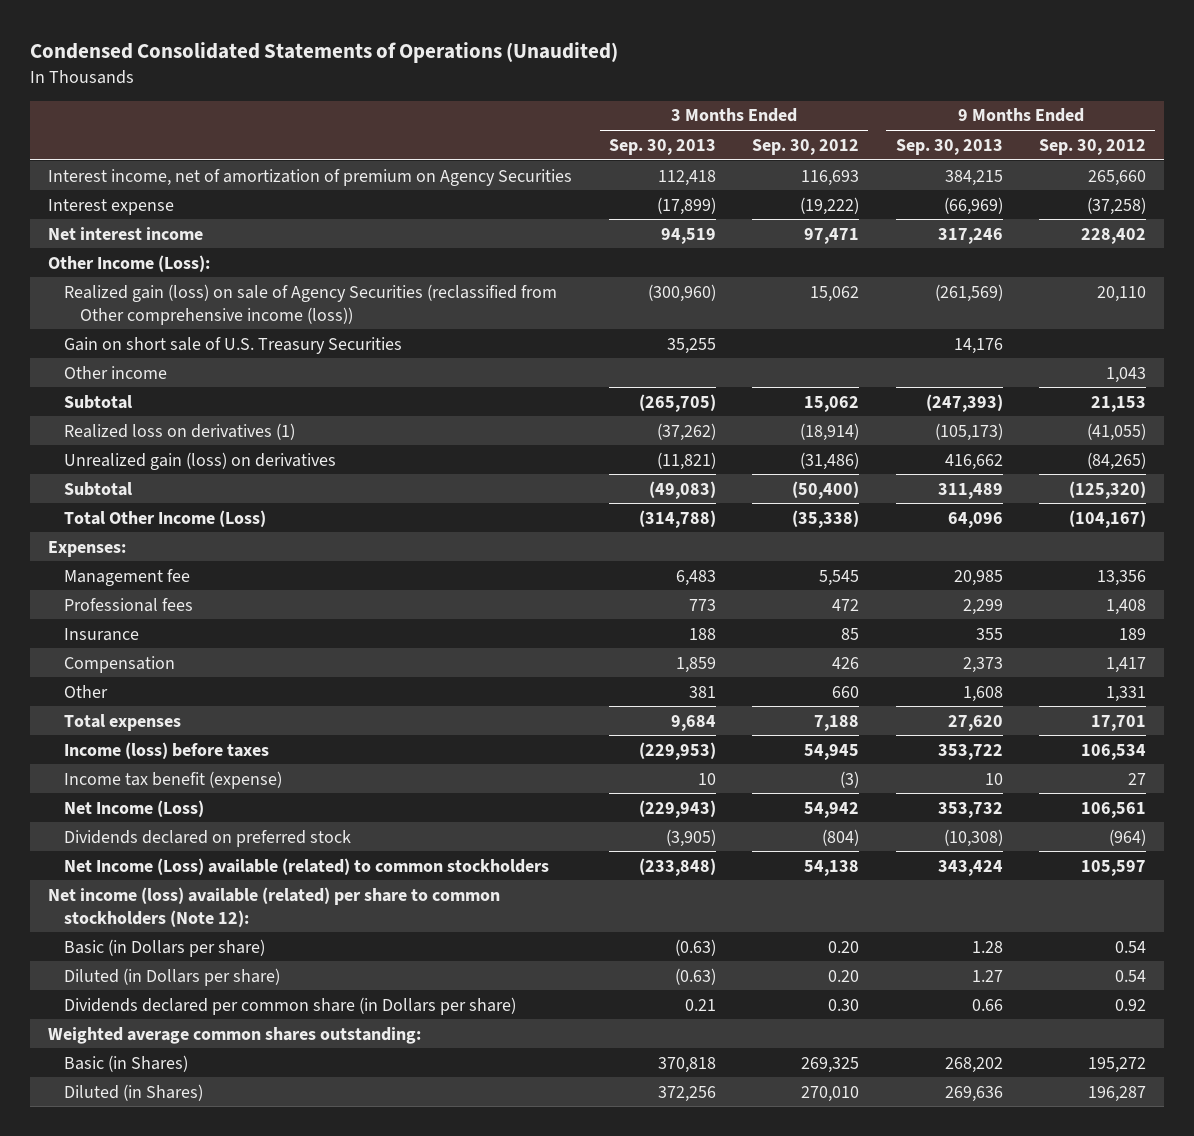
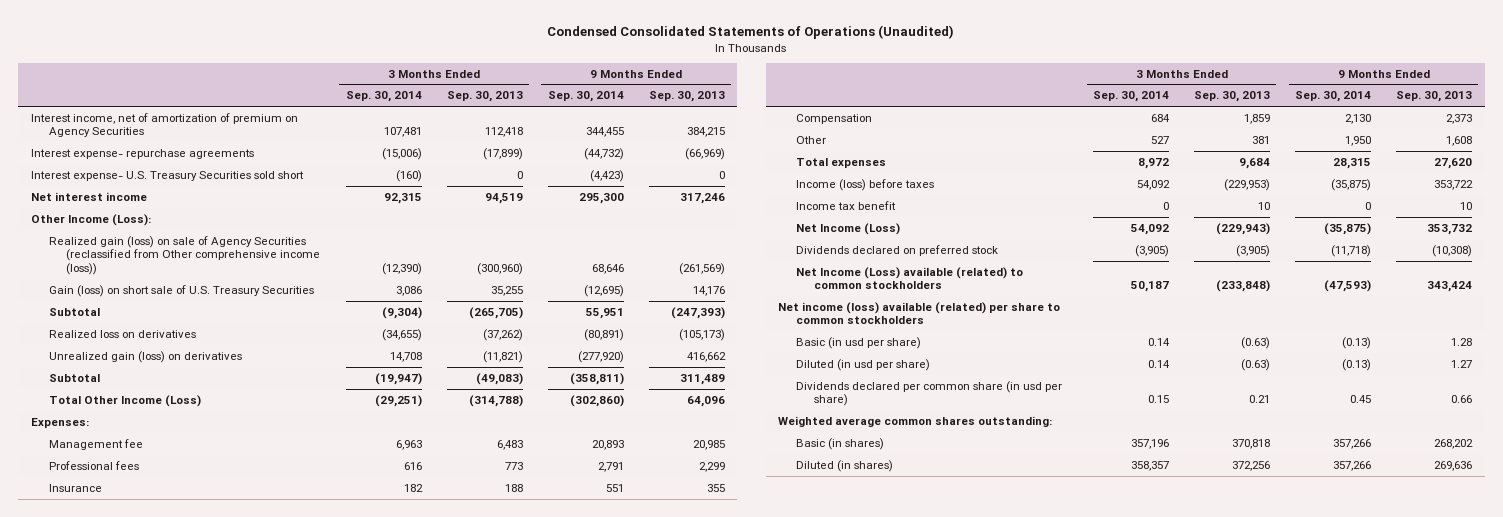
[752,138,860,155] Sep. 30, 2012 -> none
[1038,138,1146,155] Sep. 30, 2012 -> none
none -> [345,91,422,103] Sep. 30, 2014
none -> [547,91,624,103] Sep. 30, 2014
[48,198,175,215] Interest expense -> [30,148,254,159] Interest expense- repurchase agreements
none -> [30,170,304,181] Interest expense- U.S. Treasury Securities sold short
[64,365,168,379] Other income -> none
[64,336,403,354] Gain on short sale of U.S. Treasury Securities -> [48,284,314,297] Gain (loss) on short sale of U.S. Treasury Securities
[64,422,296,440] Realized loss on derivatives (1) -> [48,329,196,338] Realized loss on derivatives
[64,770,283,789] Income tax benefit (expense) -> [796,200,897,210] Income tax benefit
[48,886,501,927] Net income (loss) available (related) per share to common stockholders (Note 12): -> [778,301,1061,325] Net income (loss) available (related) per share to common stockholders
[64,938,266,957] Basic (in Dollars per share) -> [796,336,922,349] Basic (in usd per share)
[64,967,281,986] Diluted (in Dollars per share) -> [796,358,931,371] Diluted (in usd per share)
[64,996,517,1015] Dividends declared per common share (in Dollars per share) -> [796,380,1063,407] Dividends declared per common share (in usd per share)
[64,1054,189,1072] Basic (in Shares) -> [796,437,885,450] Basic (in shares)
[64,1083,204,1101] Diluted (in Shares) -> [796,459,894,472] Diluted (in shares)

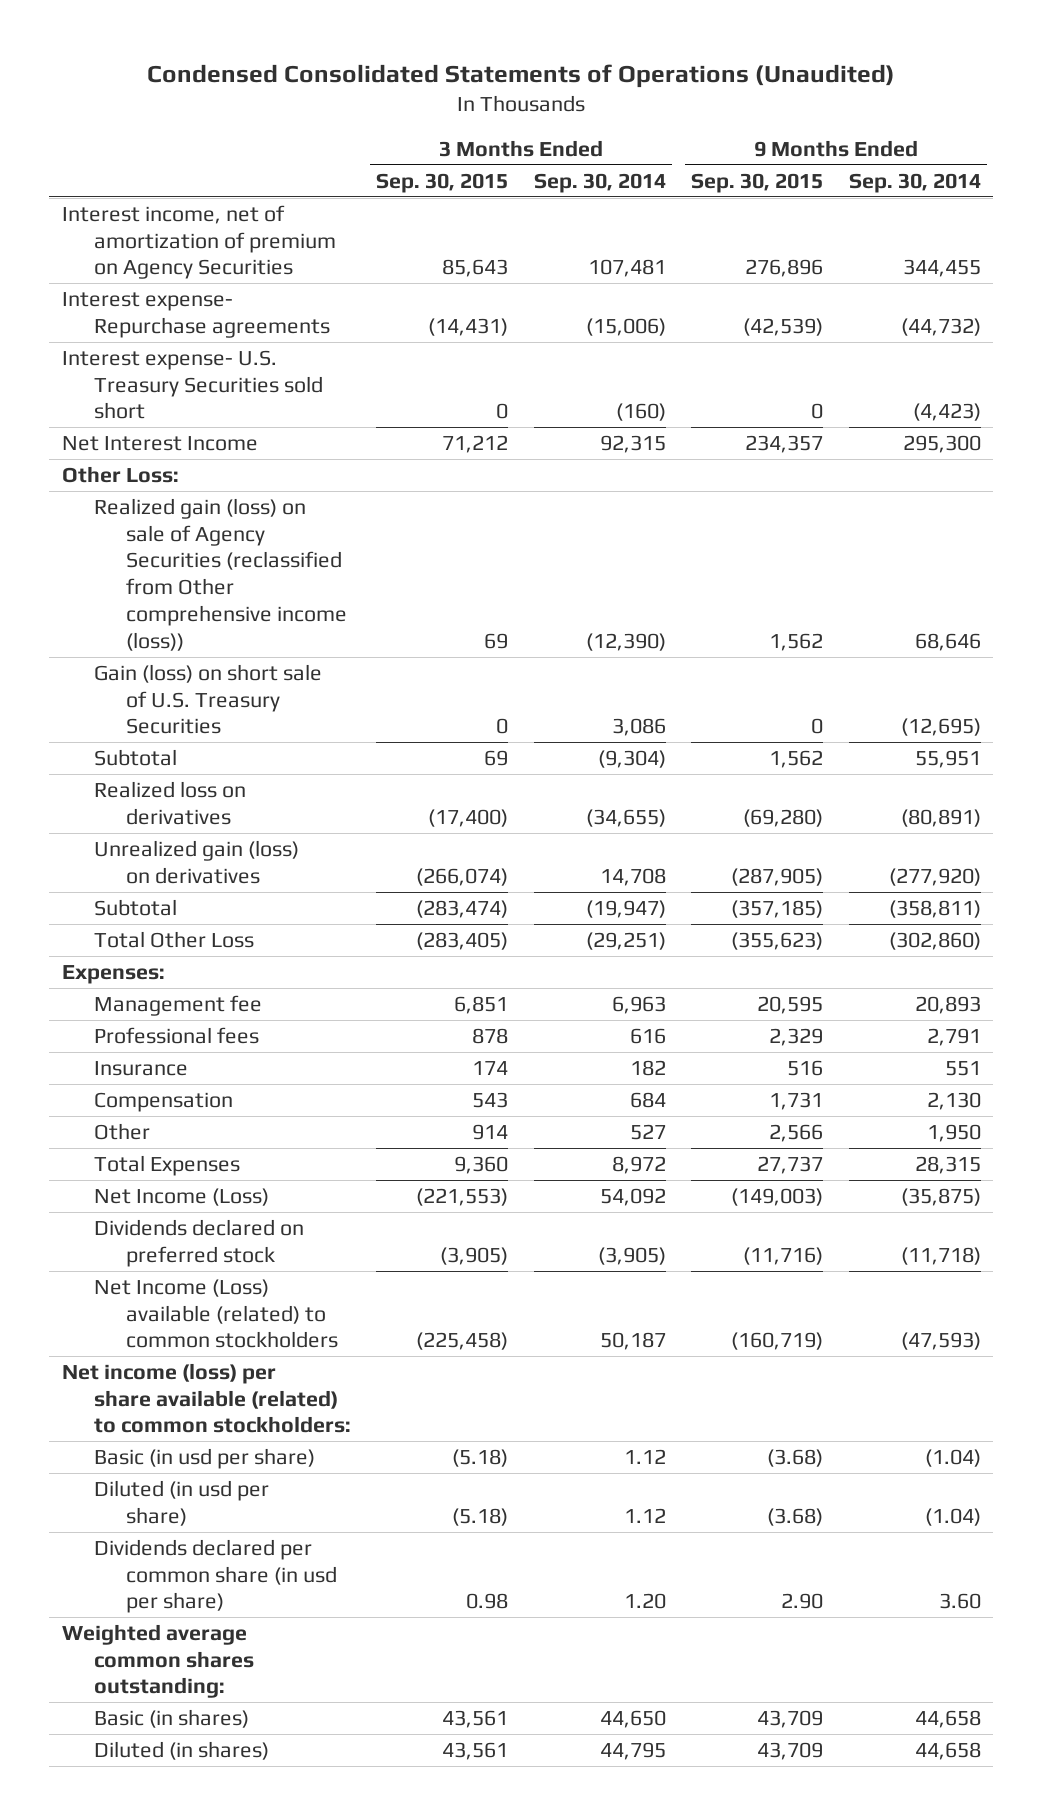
[446,91,523,103] Sep. 30, 2013 -> none
[648,91,725,103] Sep. 30, 2013 -> none
none -> [376,172,509,193] Sep. 30, 2015
none -> [691,172,824,193] Sep. 30, 2015
[30,148,254,159] Interest expense- repurchase agreements -> [61,291,330,338] Interest expense- Repurchase agreements
[30,191,147,201] Net interest income -> [61,435,258,451] Net Interest Income
[30,213,151,226] Other Income (Loss): -> [61,465,179,483] Other Loss:
[48,394,201,407] Total Other Income (Loss) -> [93,930,254,948] Total Other Loss
[796,178,935,191] Income (loss) before taxes -> none
[796,200,897,210] Income tax benefit -> none
[796,157,887,168] Total expenses -> [93,1154,240,1176] Total Expenses
[778,301,1061,325] Net income (loss) available (related) per share to common stockholders -> [61,1362,351,1434] Net income (loss) per share available (related) to common stockholders:
[1148,337,1171,346] 0.14 -> [623,1448,666,1464] 1.12
[1342,336,1372,349] (0.13) -> [924,1448,981,1467] (1.04)
[1148,359,1171,368] 0.14 -> [623,1507,666,1523] 1.12
[1342,358,1372,371] (0.13) -> [924,1507,981,1526] (1.04)
[1148,395,1170,404] 0.15 -> [623,1593,666,1610] 1.20
[1350,395,1372,404] 0.45 -> [938,1593,981,1610] 3.60
[1131,438,1170,449] 357,196 -> [599,1709,666,1728] 44,650
[1333,438,1372,449] 357,266 -> [914,1709,981,1728] 44,658
[1131,460,1170,471] 358,357 -> [599,1741,666,1760] 44,795
[1333,460,1372,471] 357,266 -> [914,1741,981,1760] 44,658

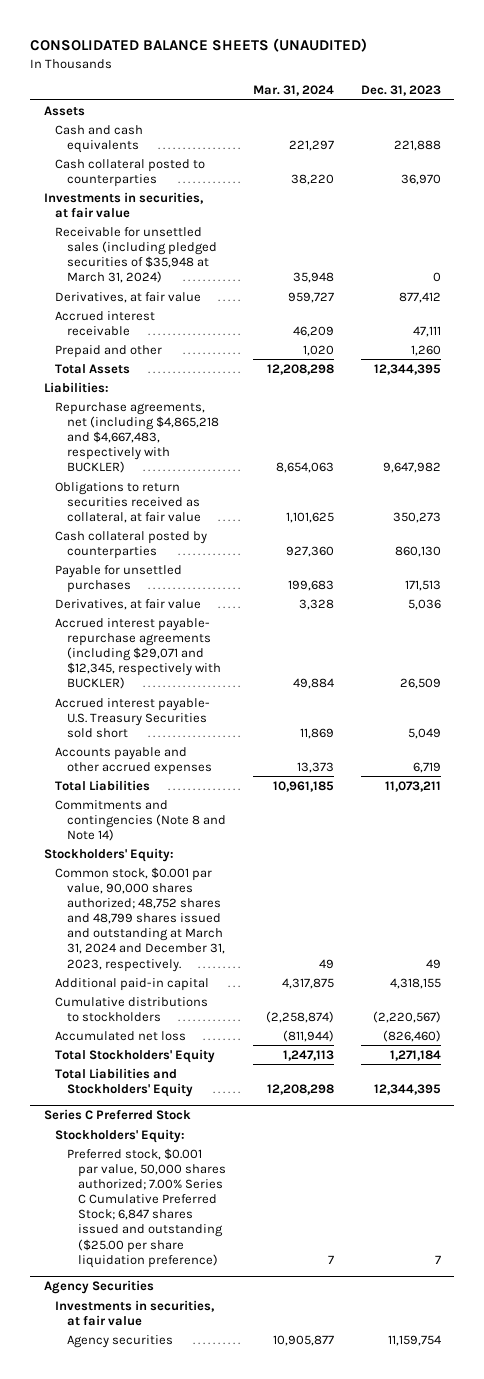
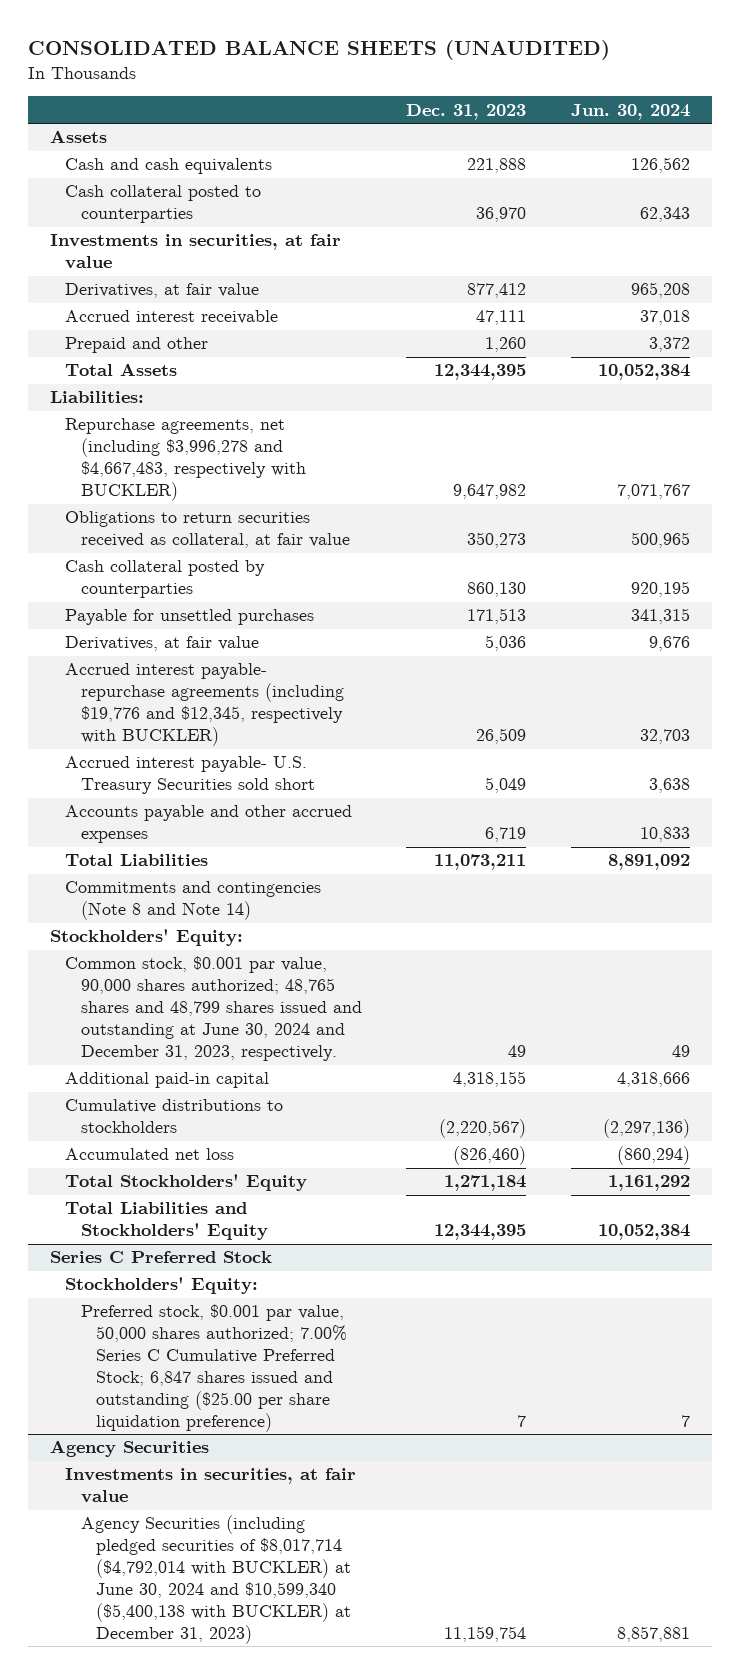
[253,85,335,97] Mar. 31, 2024 -> none
none -> [570,103,690,120] Jun. 30, 2024
[55,226,217,284] Receivable for unsettled sales (including pledged securities of $35,948 at March 31, 2024) -> none
[55,401,219,474] Repurchase agreements, net (including $4,865,218 and $4,667,483, respectively with BUCKLER) -> [65,418,306,502] Repurchase agreements, net (including $3,996,278 and $4,667,483, respectively with BUCKLER)
[55,617,221,690] Accrued interest payable- repurchase agreements (including $29,071 and $12,345, respectively with BUCKLER) -> [65,663,344,747] Accrued interest payable- repurchase agreements (including $19,776 and $12,345, respectively with BUCKLER)
[55,866,225,972] Common stock, $0.001 par value, 90,000 shares authorized; 48,752 shares and 48,799 shares issued and outstanding at March 31, 2024 and December 31, 2023, respectively. -> [65,956,362,1062] Common stock, $0.001 par value, 90,000 shares authorized; 48,765 shares and 48,799 shares issued and outstanding at June 30, 2024 and December 31, 2023, respectively.
[66,1334,173,1348] Agency securities -> [80,1515,351,1645] Agency Securities (including pledged securities of $8,017,714 ($4,792,014 with BUCKLER) at June 30, 2024 and $10,599,340 ($5,400,138 with BUCKLER) at December 31, 2023)

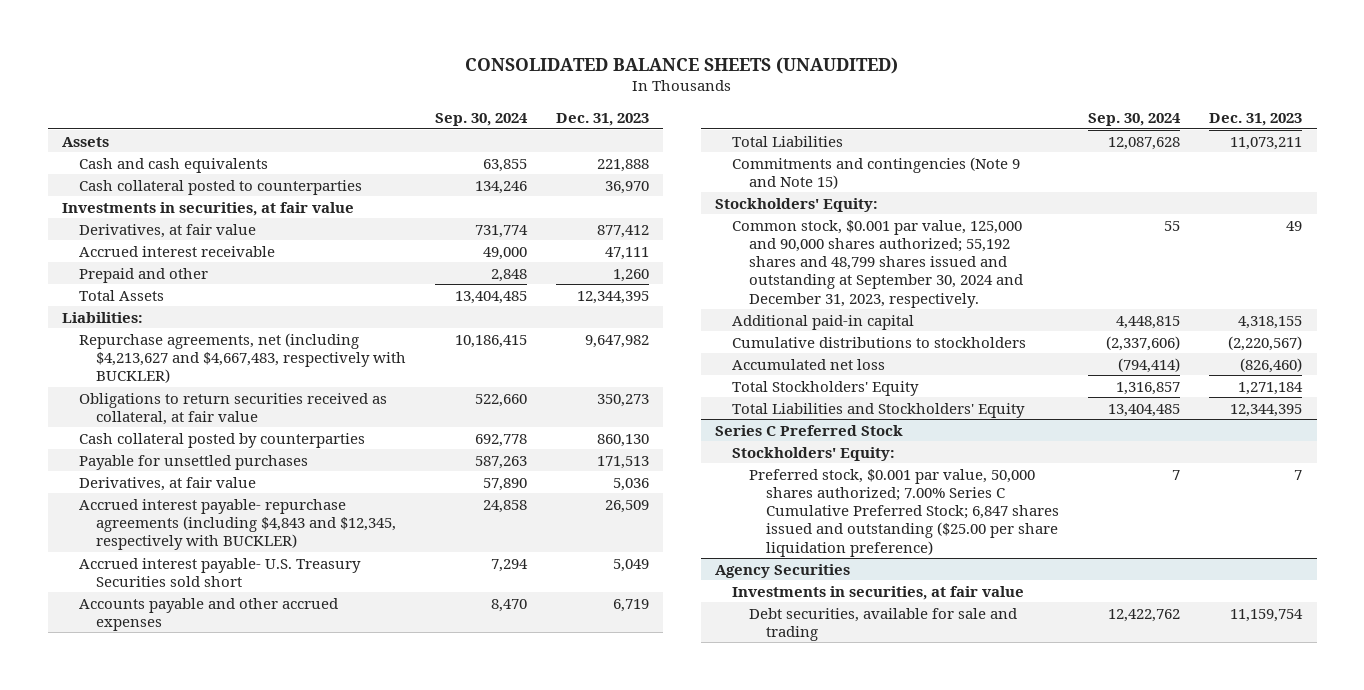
[570,103,690,120] Jun. 30, 2024 -> none
none -> [434,113,528,127] Sep. 30, 2024
[65,418,306,502] Repurchase agreements, net (including $3,996,278 and $4,667,483, respectively with BUCKLER) -> [78,332,406,384] Repurchase agreements, net (including $4,213,627 and $4,667,483, respectively with BUCKLER)
[65,663,344,747] Accrued interest payable- repurchase agreements (including $19,776 and $12,345, respectively with BUCKLER) -> [78,498,396,551] Accrued interest payable- repurchase agreements (including $4,843 and $12,345, respectively with BUCKLER)
[65,881,322,921] Commitments and contingencies (Note 8 and Note 14) -> [732,156,1021,189] Commitments and contingencies (Note 9 and Note 15)
[65,956,362,1062] Common stock, $0.001 par value, 90,000 shares authorized; 48,765 shares and 48,799 shares issued and outstanding at June 30, 2024 and December 31, 2023, respectively. -> [732,219,1024,308] Common stock, $0.001 par value, 125,000 and 90,000 shares authorized; 55,192 shares and 48,799 shares issued and outstanding at September 30, 2024 and December 31, 2023, respectively.
[80,1515,351,1645] Agency Securities (including pledged securities of $8,017,714 ($4,792,014 with BUCKLER) at June 30, 2024 and $10,599,340 ($5,400,138 with BUCKLER) at December 31, 2023) -> [749,607,1018,641] Debt securities, available for sale and trading

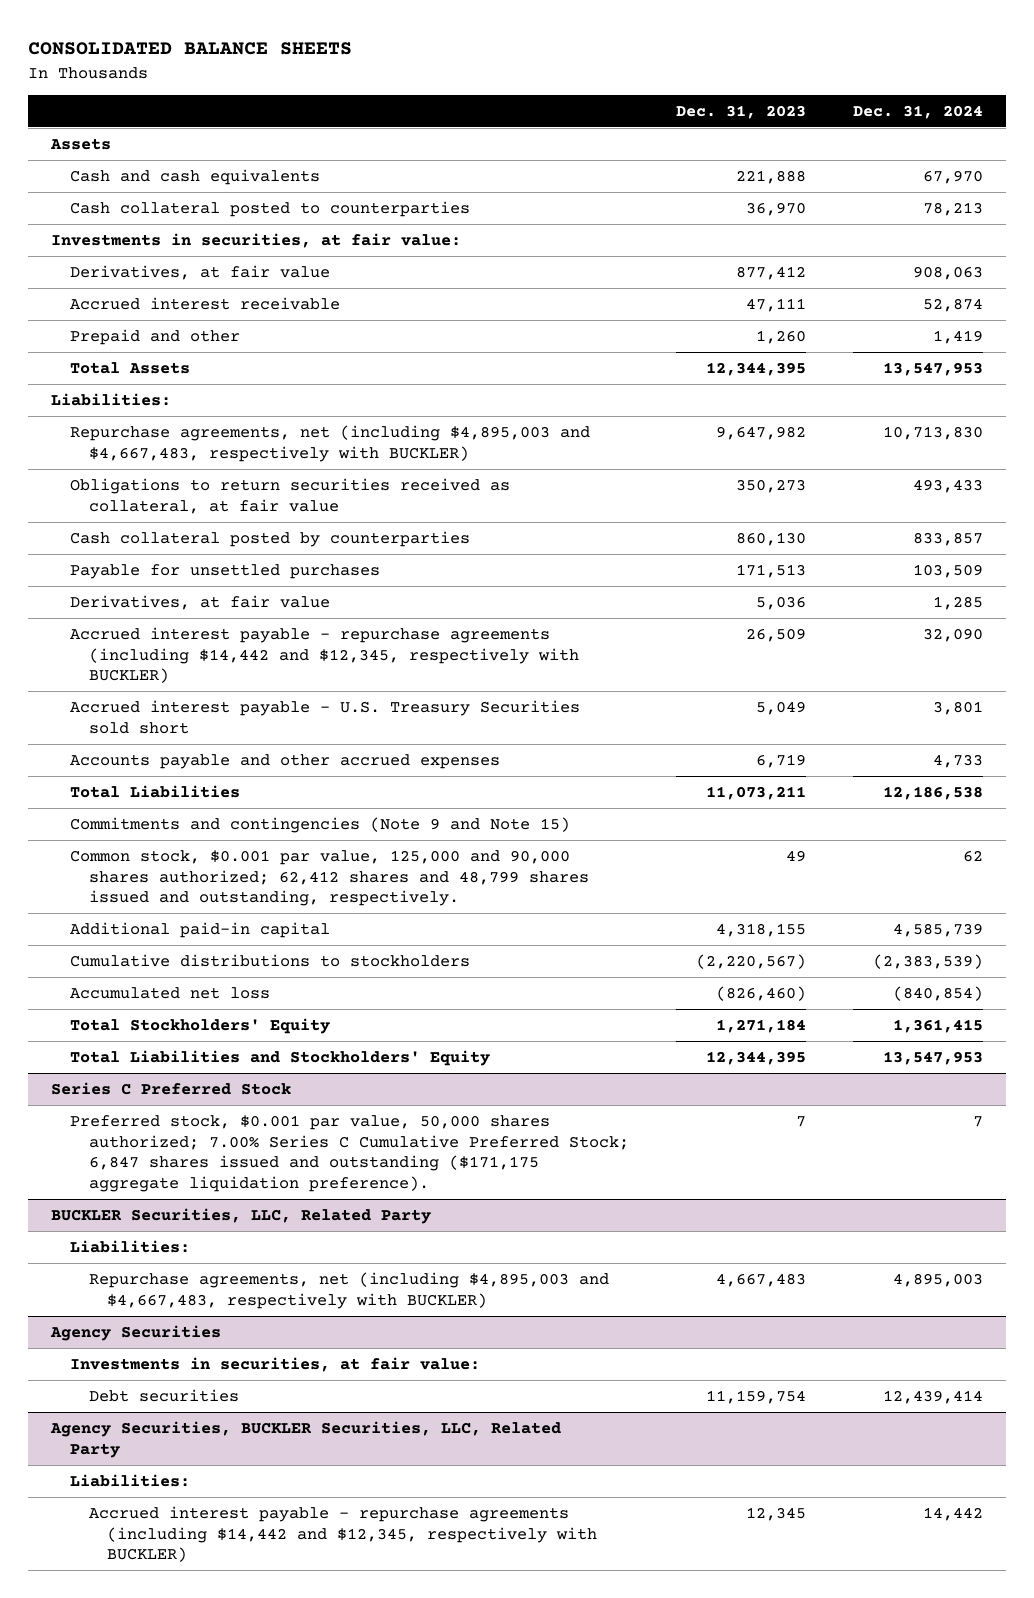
[465,57,899,75] CONSOLIDATED BALANCE SHEETS (UNAUDITED) -> [27,42,352,56] CONSOLIDATED BALANCE SHEETS
[434,113,528,127] Sep. 30, 2024 -> none
none -> [852,104,983,119] Dec. 31, 2024
[62,201,355,216] Investments in securities, at fair value -> [51,232,462,248] Investments in securities, at fair value:
[78,332,406,384] Repurchase agreements, net (including $4,213,627 and $4,667,483, respectively with BUCKLER) -> [69,424,590,462] Repurchase agreements, net (including $4,895,003 and $4,667,483, respectively with BUCKLER)
[78,498,396,551] Accrued interest payable- repurchase agreements (including $4,843 and $12,345, respectively with BUCKLER) -> [69,626,579,684] Accrued interest payable - repurchase agreements (including $14,442 and $12,345, respectively with BUCKLER)
[78,557,361,587] Accrued interest payable- U.S. Treasury Securities sold short -> [69,699,580,734] Accrued interest payable - U.S. Treasury Securities sold short
[715,197,879,212] Stockholders' Equity: -> none
[732,219,1024,308] Common stock, $0.001 par value, 125,000 and 90,000 shares authorized; 55,192 shares and 48,799 shares issued and outstanding at September 30, 2024 and December 31, 2023, respectively. -> [69,849,589,907] Common stock, $0.001 par value, 125,000 and 90,000 shares authorized; 62,412 shares and 48,799 shares issued and outstanding, respectively.
[732,446,896,461] Stockholders' Equity: -> none
[749,468,1060,557] Preferred stock, $0.001 par value, 50,000 shares authorized; 7.00% Series C Cumulative Preferred Stock; 6,847 shares issued and outstanding ($25.00 per share liquidation preference) -> [69,1114,629,1192] Preferred stock, $0.001 par value, 50,000 shares authorized; 7.00% Series C Cumulative Preferred Stock; 6,847 shares issued and outstanding ($171,175 aggregate liquidation preference).
none -> [51,1207,432,1224] BUCKLER Securities, LLC, Related Party
none -> [69,1239,190,1253] Liabilities:
none -> [88,1271,609,1309] Repurchase agreements, net (including $4,895,003 and $4,667,483, respectively with BUCKLER)
[732,585,1025,600] Investments in securities, at fair value -> [69,1356,480,1372] Investments in securities, at fair value:
[749,607,1018,641] Debt securities, available for sale and trading -> [88,1388,239,1402] Debt securities
none -> [50,1420,562,1458] Agency Securities, BUCKLER Securities, LLC, Related Party
none -> [69,1473,190,1487] Liabilities:
none -> [88,1505,598,1563] Accrued interest payable - repurchase agreements (including $14,442 and $12,345, respectively with BUCKLER)

